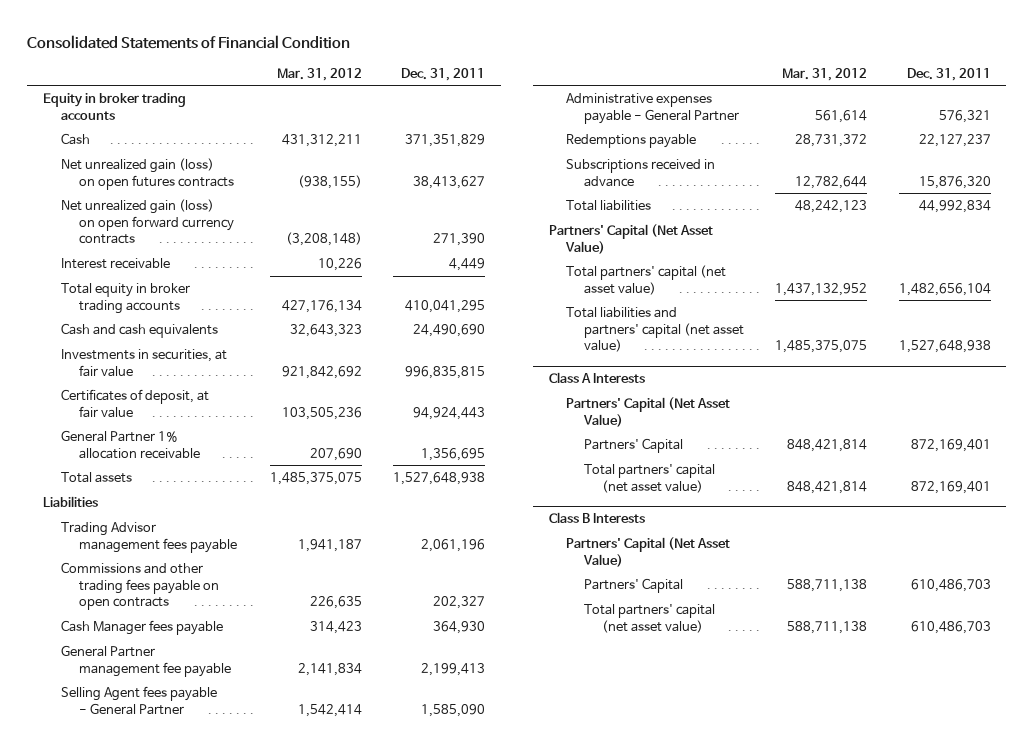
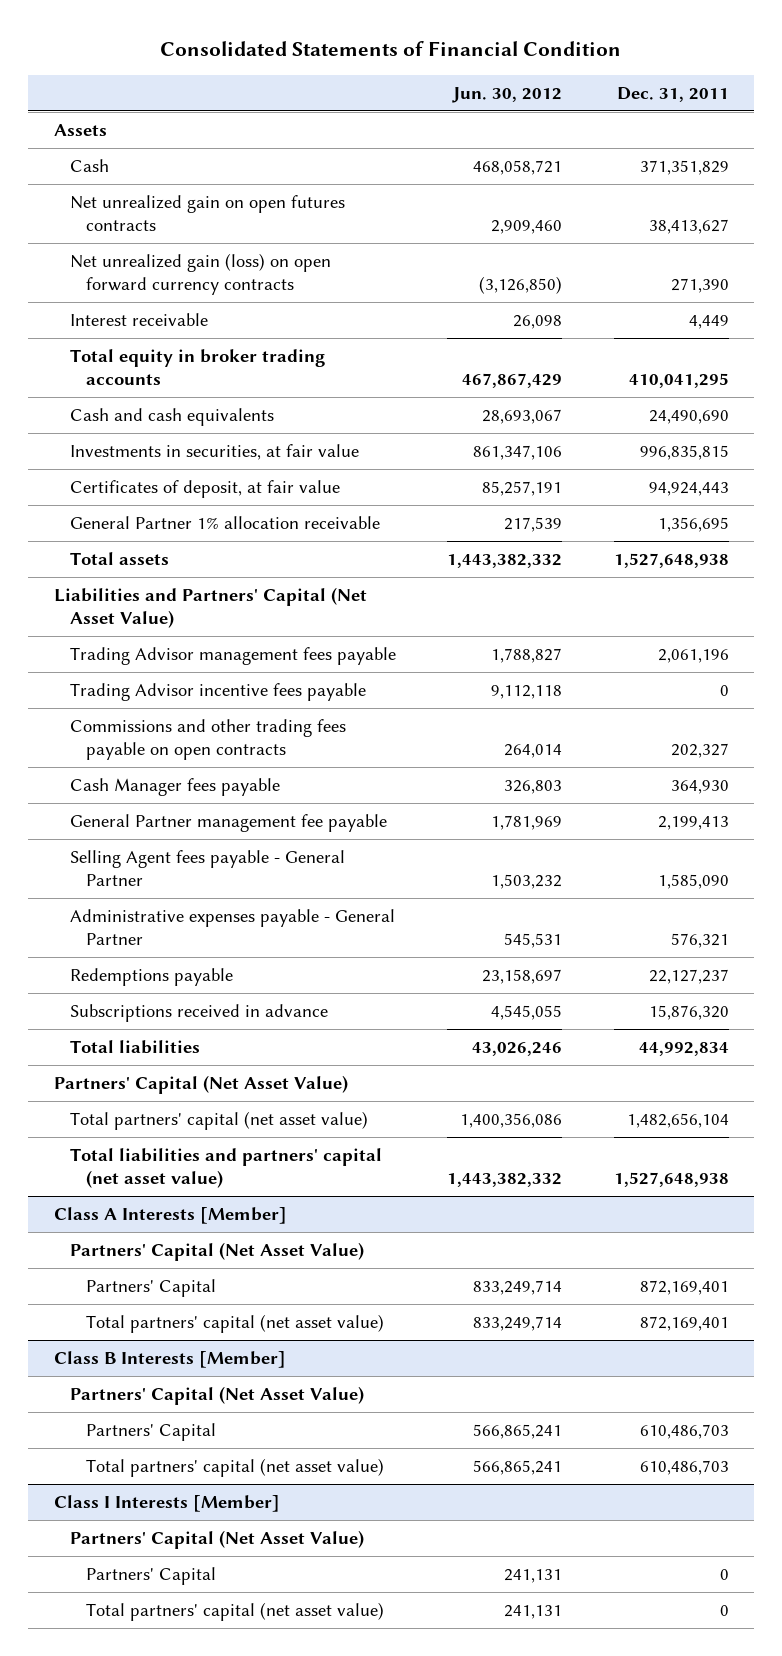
[276,67,362,81] Mar. 31, 2012 -> none
none -> [452,86,563,103] Jun. 30, 2012
[42,93,186,120] Equity in broker trading accounts -> none
none -> [53,124,107,137] Assets
[60,158,234,190] Net unrealized gain (loss) on open futures contracts -> [69,195,345,232] Net unrealized gain on open futures contracts
[42,496,98,508] Liabilities -> none
none -> [53,587,367,629] Liabilities and Partners' Capital (Net Asset Value)
none -> [69,683,366,702] Trading Advisor incentive fees payable
[548,372,645,384] Class A Interests -> [53,1207,287,1225] Class A Interests [Member]
[548,512,645,524] Class B Interests -> [53,1351,286,1369] Class B Interests [Member]
none -> [53,1495,280,1513] Class I Interests [Member]
none -> [69,1530,364,1550] Partners' Capital (Net Asset Value)
none -> [85,1567,216,1586] Partners' Capital
none -> [85,1602,384,1622] Total partners' capital (net asset value)

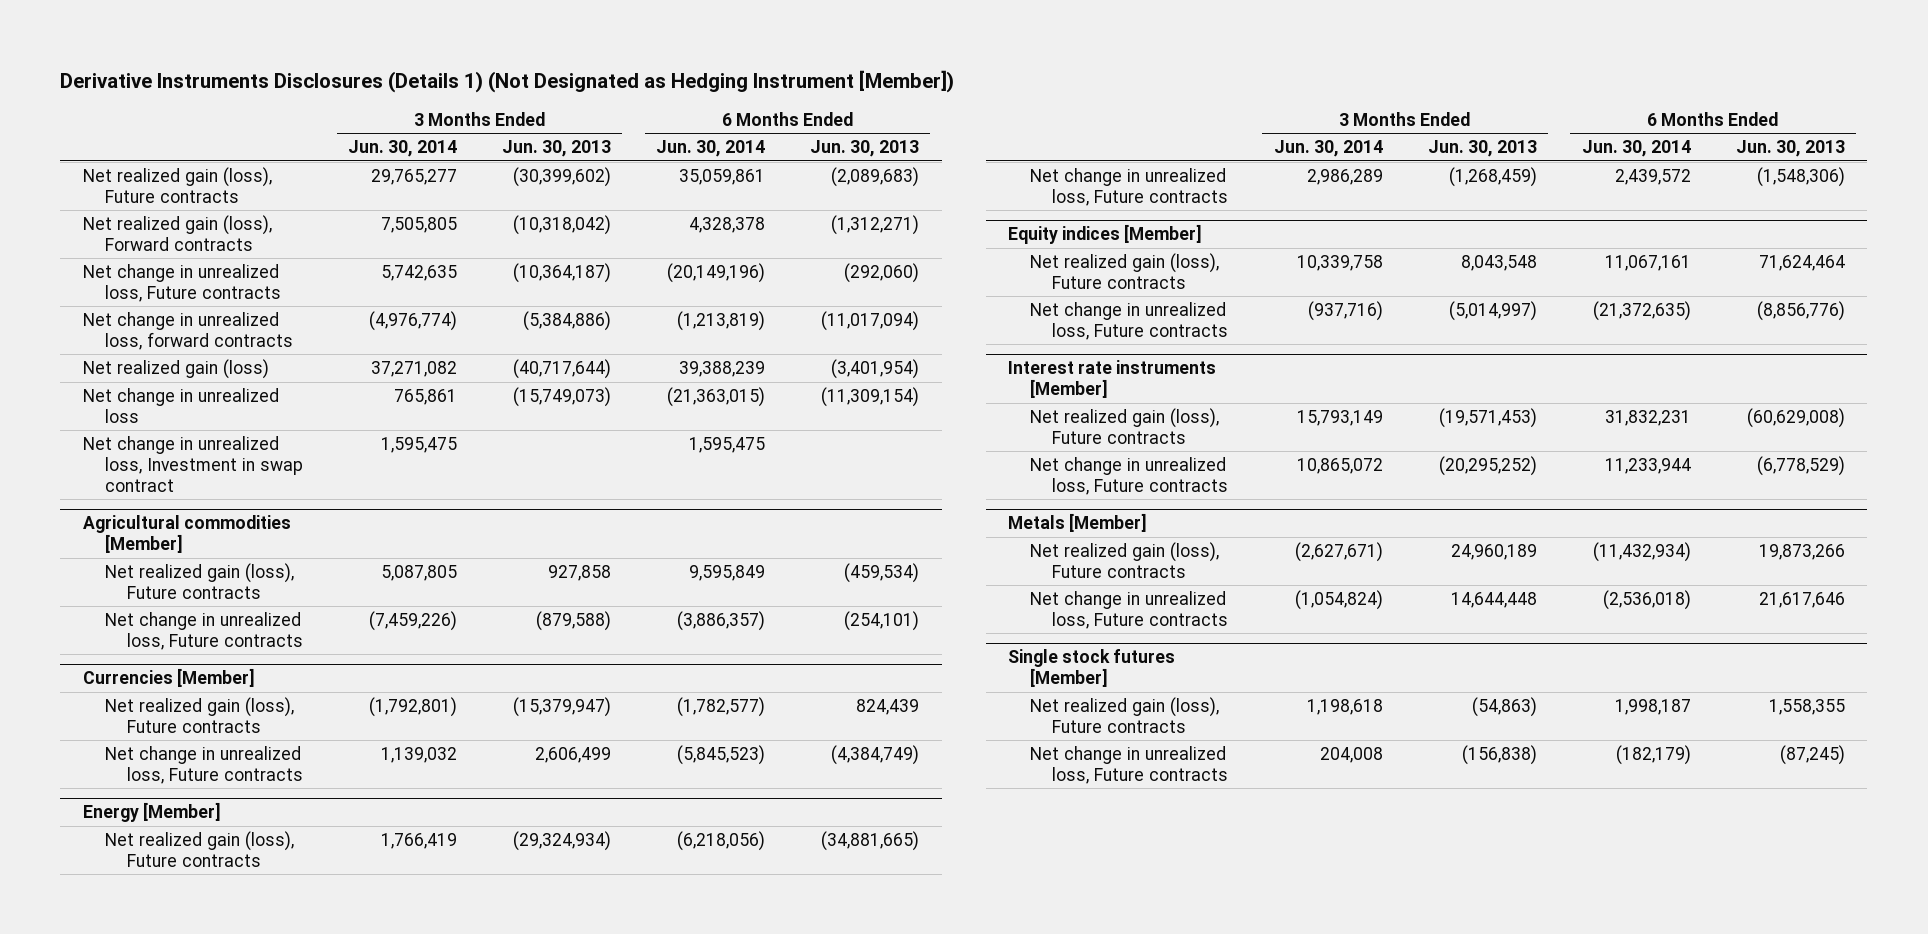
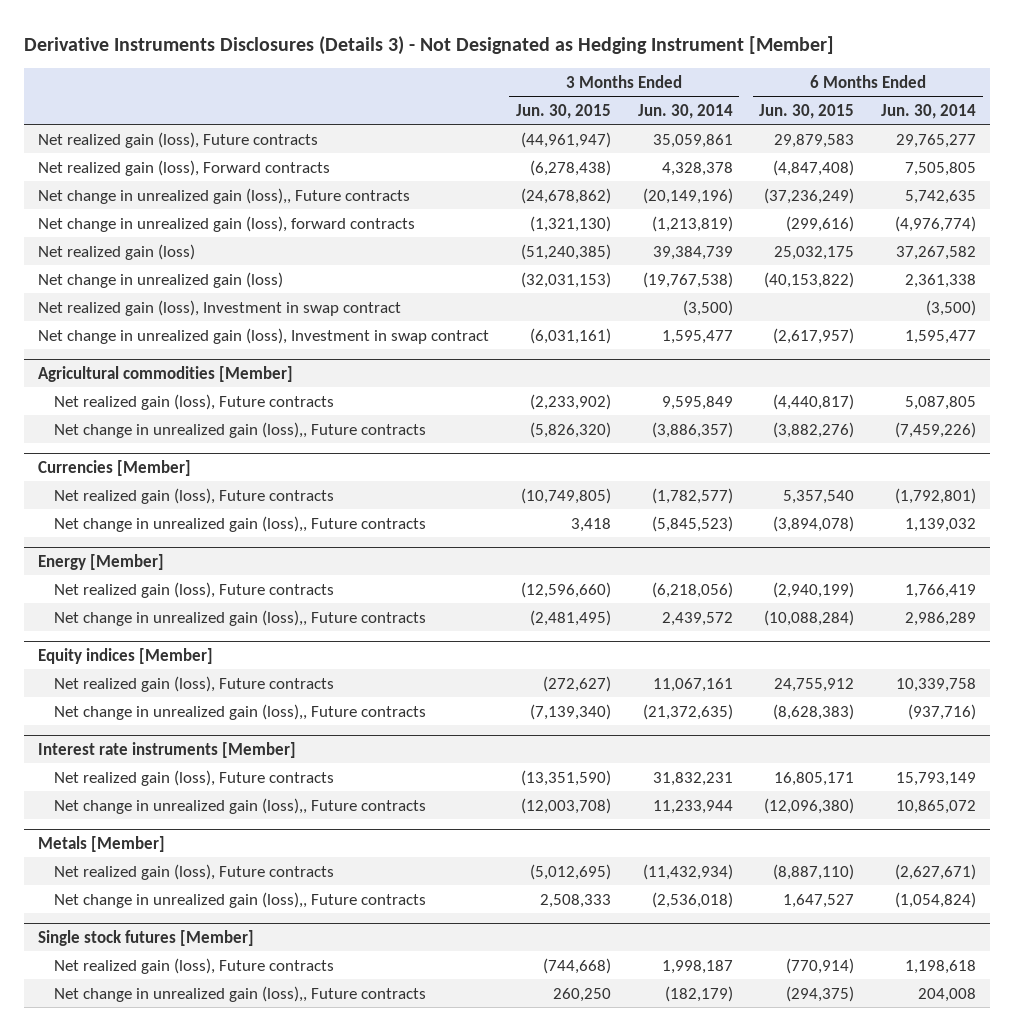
[60,69,955,93] Derivative Instruments Disclosures (Details 1) (Not Designated as Hedging Instrument [Member]) -> [24,35,835,55] Derivative Instruments Disclosures (Details 3) - Not Designated as Hedging Instrument [Member]
[502,140,612,158] Jun. 30, 2013 -> none
[810,140,920,158] Jun. 30, 2013 -> none
none -> [515,103,611,119] Jun. 30, 2015
none -> [759,103,855,119] Jun. 30, 2015
[371,169,458,186] 29,765,277 -> [652,133,733,148] 35,059,861
[679,169,766,186] 35,059,861 -> [896,133,977,148] 29,765,277
[381,217,458,234] 7,505,805 -> [661,161,733,176] 4,328,378
[689,217,766,234] 4,328,378 -> [905,161,977,176] 7,505,805
[82,264,281,302] Net change in unrealized loss, Future contracts -> [37,187,410,204] Net change in unrealized gain (loss),, Future contracts
[381,265,458,282] 5,742,635 -> [642,187,733,204] (20,149,196)
[667,263,766,284] (20,149,196) -> [905,189,977,204] 5,742,635
[82,312,293,350] Net change in unrealized loss, forward contracts -> [37,215,415,232] Net change in unrealized gain (loss), forward contracts
[369,311,458,332] (4,976,774) -> [651,215,733,232] (1,213,819)
[677,311,766,332] (1,213,819) -> [895,215,977,232] (4,976,774)
[371,361,458,378] 37,271,082 -> [652,245,733,260] 39,384,739
[679,361,766,378] 39,388,239 -> [896,245,977,260] 37,267,582
[82,388,279,423] Net change in unrealized loss -> [37,271,283,288] Net change in unrealized gain (loss)
[394,389,458,406] 765,861 -> [642,271,733,288] (19,767,538)
[667,387,766,408] (21,363,015) -> [905,273,977,288] 2,361,338
none -> [37,299,401,316] Net realized gain (loss), Investment in swap contract
[82,436,303,492] Net change in unrealized loss, Investment in swap contract -> [37,327,489,344] Net change in unrealized gain (loss), Investment in swap contract
[381,437,458,454] 1,595,475 -> [661,329,733,344] 1,595,477
[689,437,766,454] 1,595,475 -> [905,329,977,344] 1,595,477
[381,565,458,582] 5,087,805 -> [661,395,733,410] 9,595,849
[689,565,766,582] 9,595,849 -> [905,395,977,410] 5,087,805
[104,612,303,650] Net change in unrealized loss, Future contracts -> [54,421,427,438] Net change in unrealized gain (loss),, Future contracts
[369,611,458,632] (7,459,226) -> [651,421,733,438] (3,886,357)
[677,611,766,632] (3,886,357) -> [895,421,977,438] (7,459,226)
[369,697,458,718] (1,792,801) -> [651,487,733,504] (1,782,577)
[677,697,766,718] (1,782,577) -> [895,487,977,504] (1,792,801)
[104,746,303,784] Net change in unrealized loss, Future contracts -> [54,515,427,532] Net change in unrealized gain (loss),, Future contracts
[381,747,458,764] 1,139,032 -> [651,515,733,532] (5,845,523)
[677,745,766,766] (5,845,523) -> [905,517,977,532] 1,139,032
[381,833,458,850] 1,766,419 -> [651,581,733,598] (6,218,056)
[677,831,766,852] (6,218,056) -> [905,583,977,598] 1,766,419
[1030,168,1229,206] Net change in unrealized loss, Future contracts -> [54,609,427,626] Net change in unrealized gain (loss),, Future contracts
[1306,169,1383,186] 2,986,289 -> [661,611,733,626] 2,439,572
[1614,169,1691,186] 2,439,572 -> [905,611,977,626] 2,986,289
[1296,255,1383,272] 10,339,758 -> [652,677,733,692] 11,067,161
[1604,255,1691,272] 11,067,161 -> [896,677,977,692] 10,339,758
[1030,302,1229,340] Net change in unrealized loss, Future contracts -> [54,703,427,720] Net change in unrealized gain (loss),, Future contracts
[1307,301,1383,322] (937,716) -> [642,703,733,720] (21,372,635)
[1592,301,1691,322] (21,372,635) -> [908,703,977,720] (937,716)
[1296,410,1383,427] 15,793,149 -> [652,771,733,786] 31,832,231
[1604,410,1691,427] 31,832,231 -> [896,771,977,786] 15,793,149
[1030,457,1229,495] Net change in unrealized loss, Future contracts -> [54,797,427,814] Net change in unrealized gain (loss),, Future contracts
[1296,458,1383,475] 10,865,072 -> [652,799,733,814] 11,233,944
[1604,458,1691,475] 11,233,944 -> [896,799,977,814] 10,865,072
[1294,542,1383,563] (2,627,671) -> [642,863,733,880] (11,432,934)
[1592,542,1691,563] (11,432,934) -> [895,863,977,880] (2,627,671)
[1030,591,1229,629] Net change in unrealized loss, Future contracts -> [54,891,427,908] Net change in unrealized gain (loss),, Future contracts
[1294,590,1383,611] (1,054,824) -> [651,891,733,908] (2,536,018)
[1602,590,1691,611] (2,536,018) -> [895,891,977,908] (1,054,824)
[1306,699,1383,716] 1,198,618 -> [661,959,733,974] 1,998,187
[1614,699,1691,716] 1,998,187 -> [905,959,977,974] 1,198,618
[1030,746,1229,784] Net change in unrealized loss, Future contracts -> [54,985,427,1002] Net change in unrealized gain (loss),, Future contracts
[1319,747,1383,764] 204,008 -> [664,985,733,1002] (182,179)
[1615,745,1691,766] (182,179) -> [918,987,977,1002] 204,008

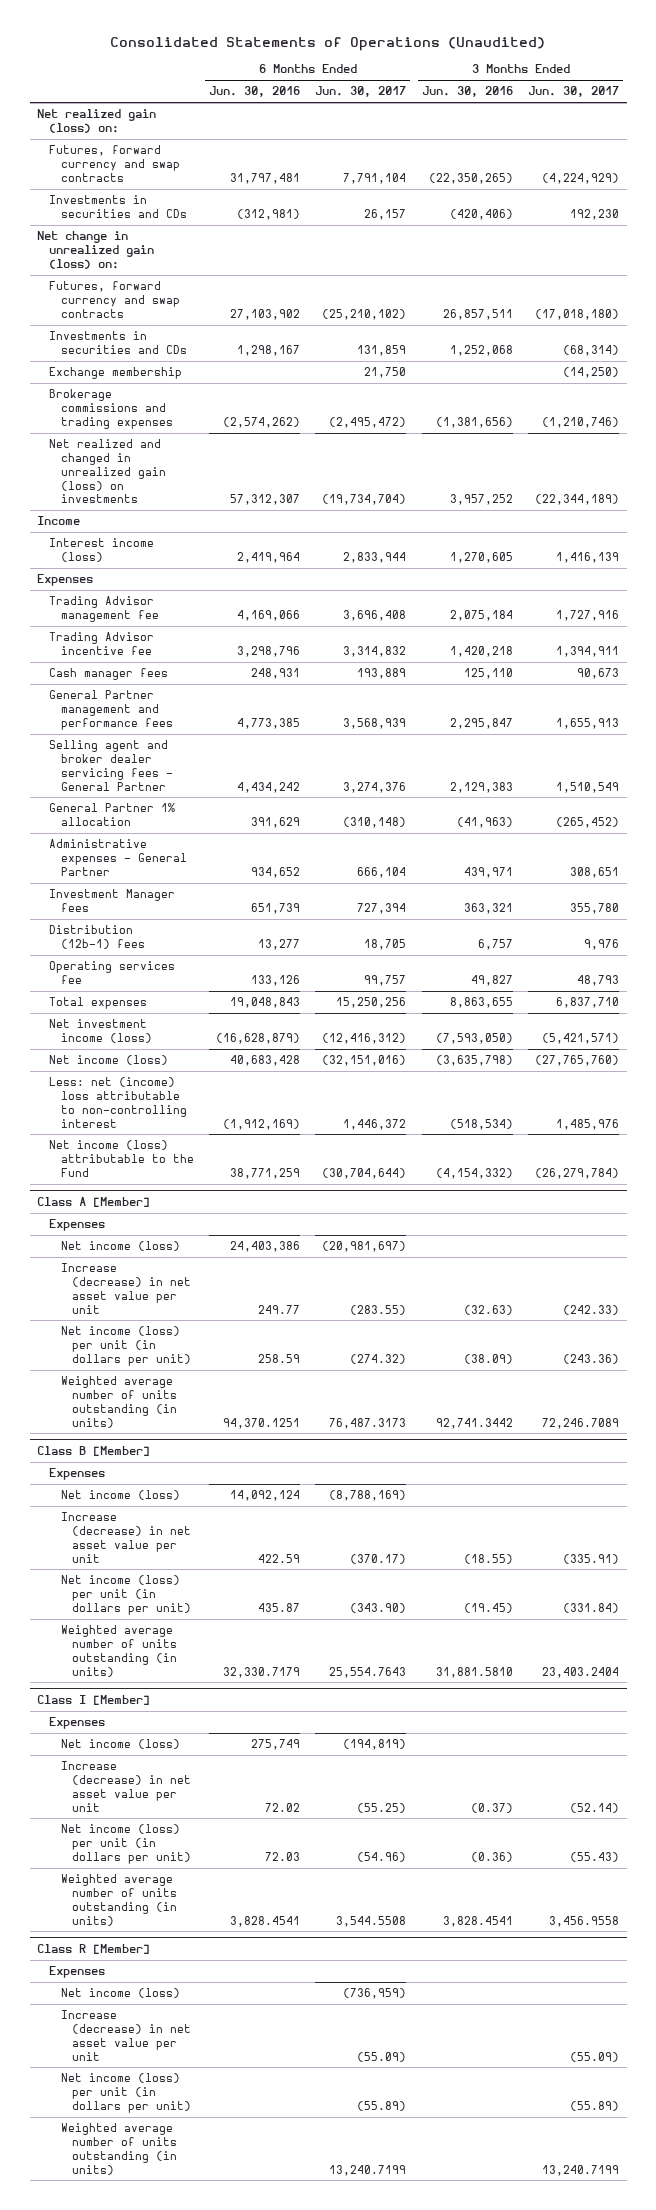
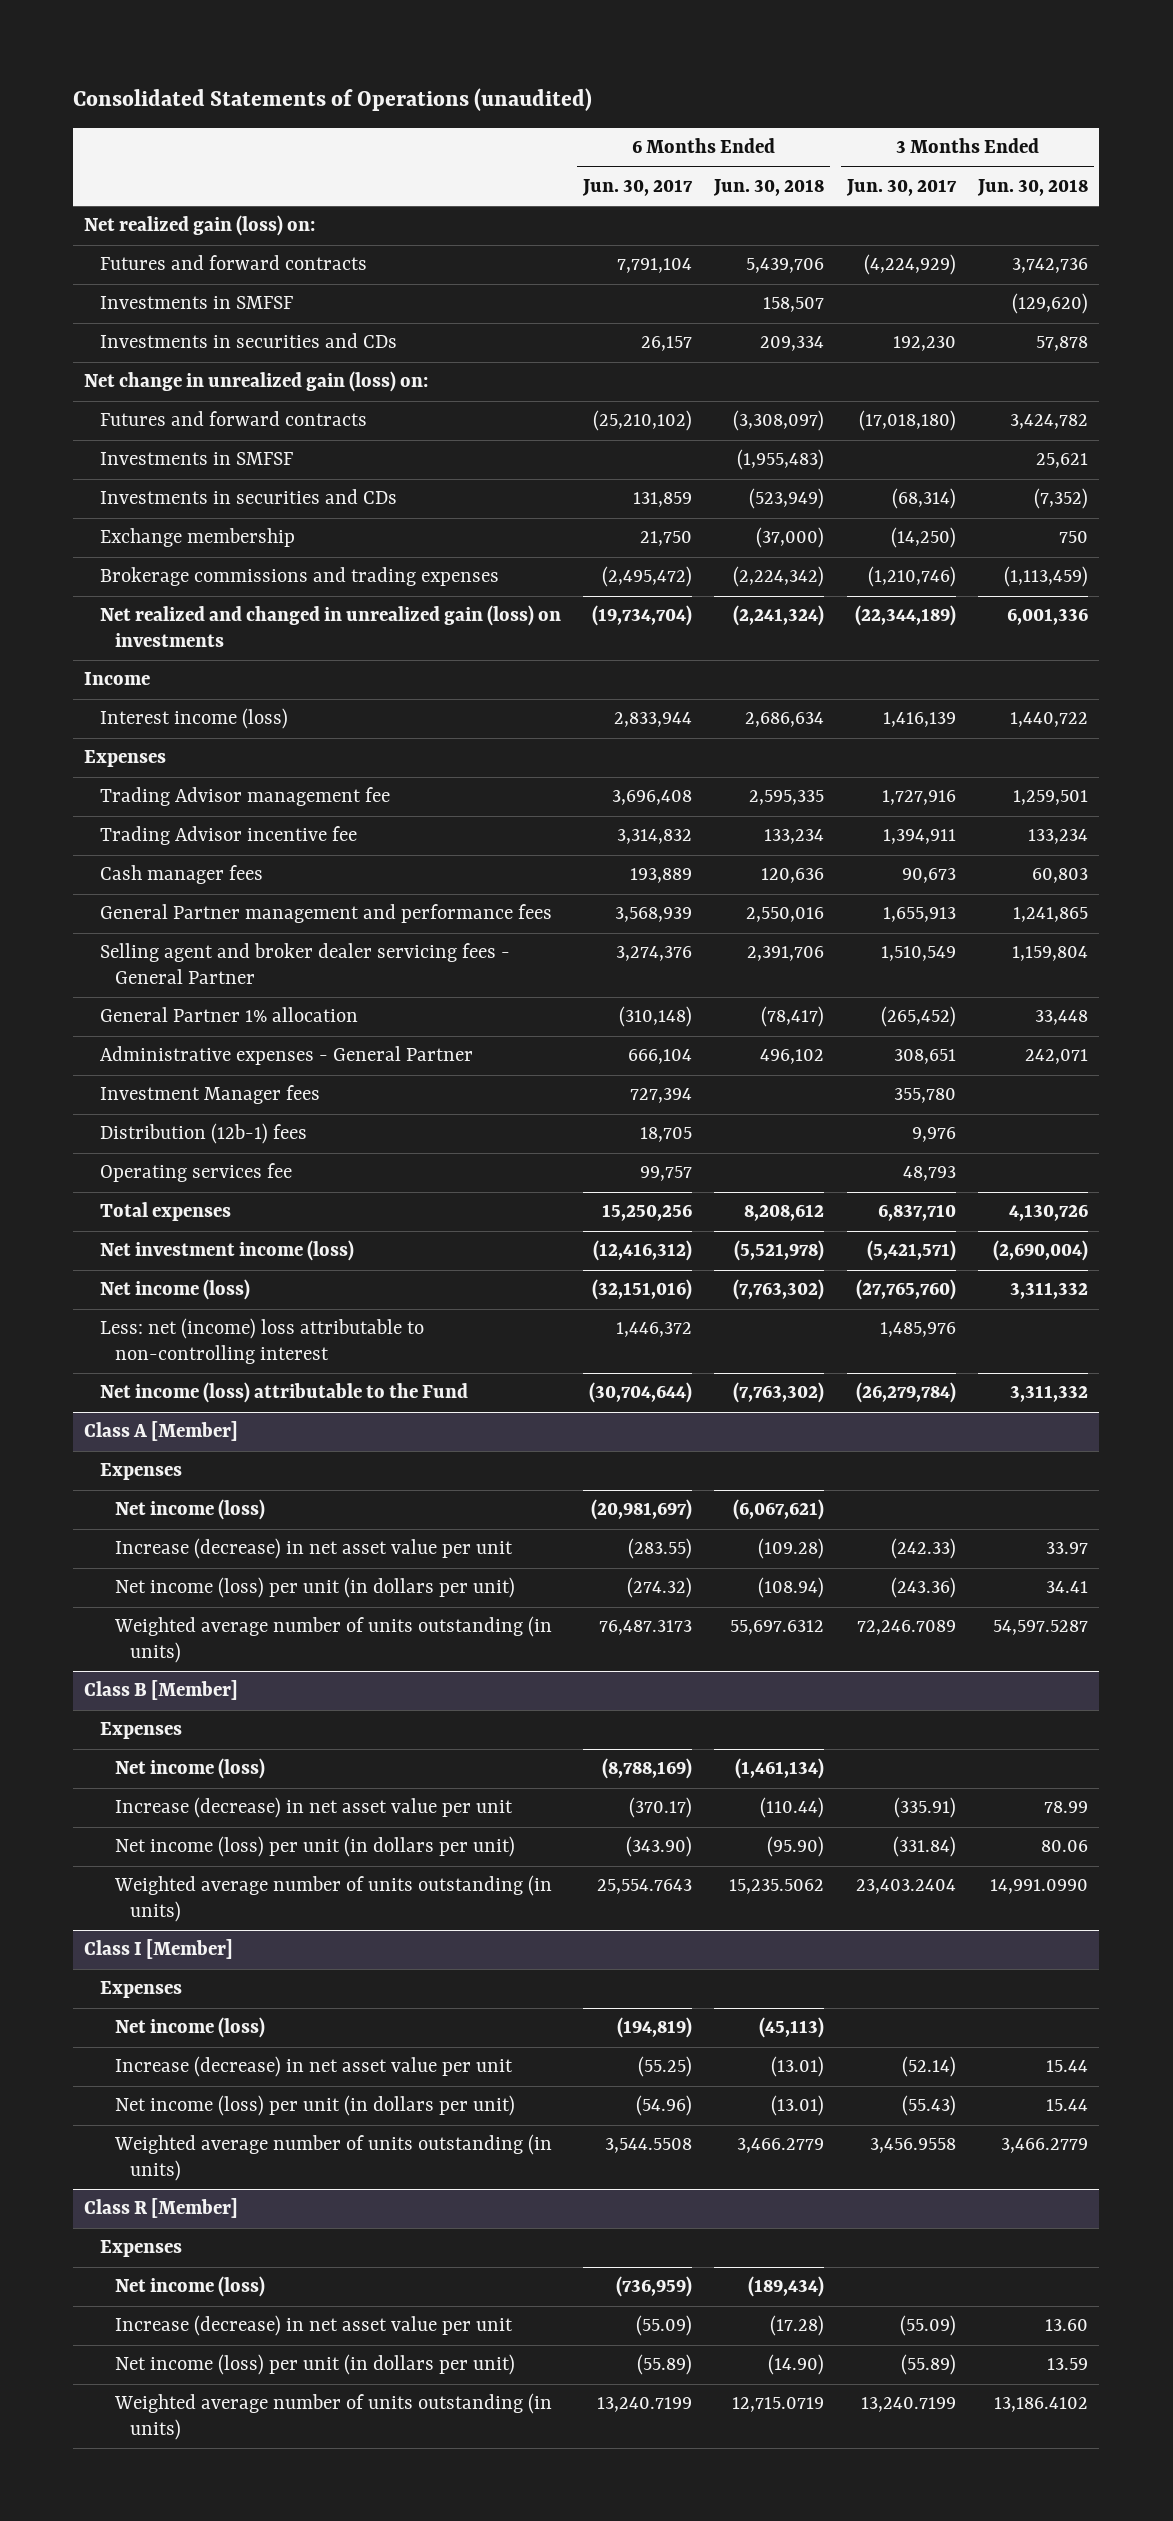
[110,36,546,51] Consolidated Statements of Operations (Unaudited) -> [73,88,593,112] Consolidated Statements of Operations (unaudited)
[209,86,301,98] Jun. 30, 2016 -> none
[421,86,513,98] Jun. 30, 2016 -> none
none -> [713,179,825,197] Jun. 30, 2018
none -> [977,179,1089,197] Jun. 30, 2018
[48,145,180,182] Futures, forward currency and swap contracts -> [99,255,367,271] Futures and forward contracts
none -> [99,296,293,310] Investments in SMFSF
[48,281,180,318] Futures, forward currency and swap contracts -> [99,411,367,427] Futures and forward contracts
none -> [99,452,293,466] Investments in SMFSF

